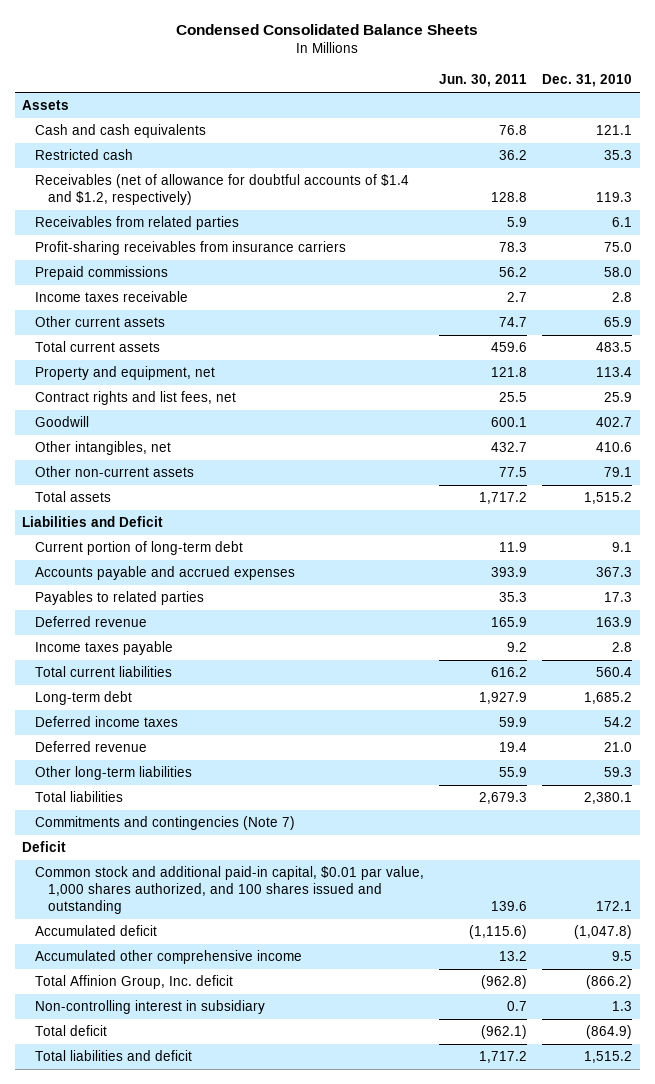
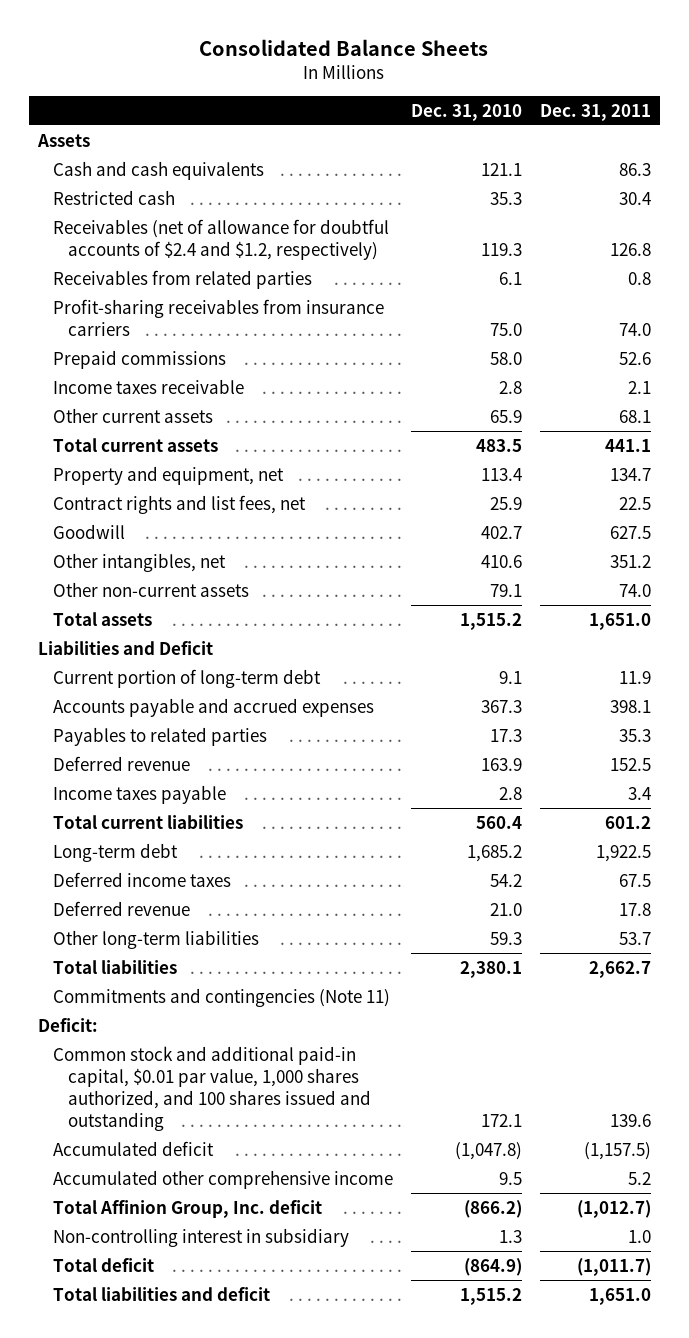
[176,24,479,36] Condensed Consolidated Balance Sheets -> [199,38,489,56] Consolidated Balance Sheets
[439,73,528,87] Jun. 30, 2011 -> none
none -> [539,103,651,121] Dec. 31, 2011
[35,174,410,206] Receivables (net of allowance for doubtful accounts of $1.4 and $1.2, respectively) -> [53,218,390,260] Receivables (net of allowance for doubtful accounts of $2.4 and $1.2, respectively)
[35,816,296,831] Commitments and contingencies (Note 7) -> [53,987,391,1007] Commitments and contingencies (Note 11)
[22,841,67,853] Deficit -> [38,1017,99,1032] Deficit:

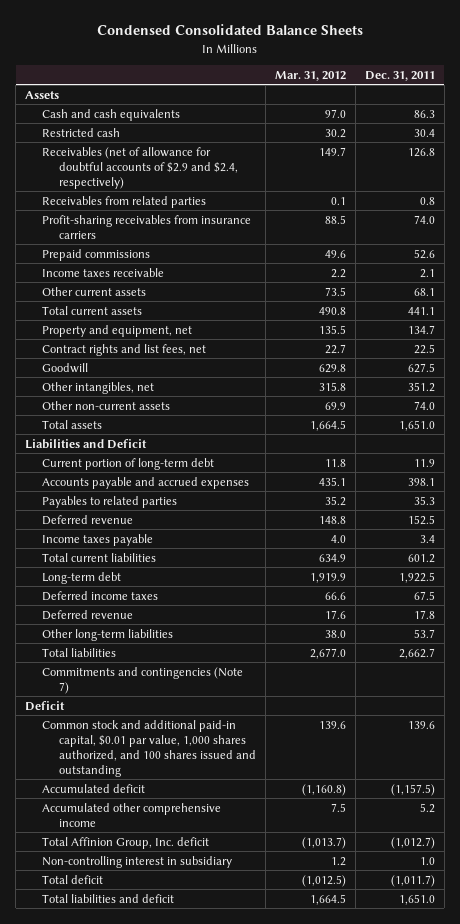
[199,38,489,56] Consolidated Balance Sheets -> [96,24,363,36] Condensed Consolidated Balance Sheets
[411,103,523,121] Dec. 31, 2010 -> none
none -> [274,70,346,81] Mar. 31, 2012
[53,218,390,260] Receivables (net of allowance for doubtful accounts of $2.4 and $1.2, respectively) -> [42,146,239,189] Receivables (net of allowance for doubtful accounts of $2.9 and $2.4, respectively)
[53,987,391,1007] Commitments and contingencies (Note 11) -> [42,666,244,694] Commitments and contingencies (Note 7)
[38,1017,99,1032] Deficit: -> [25,700,66,711] Deficit

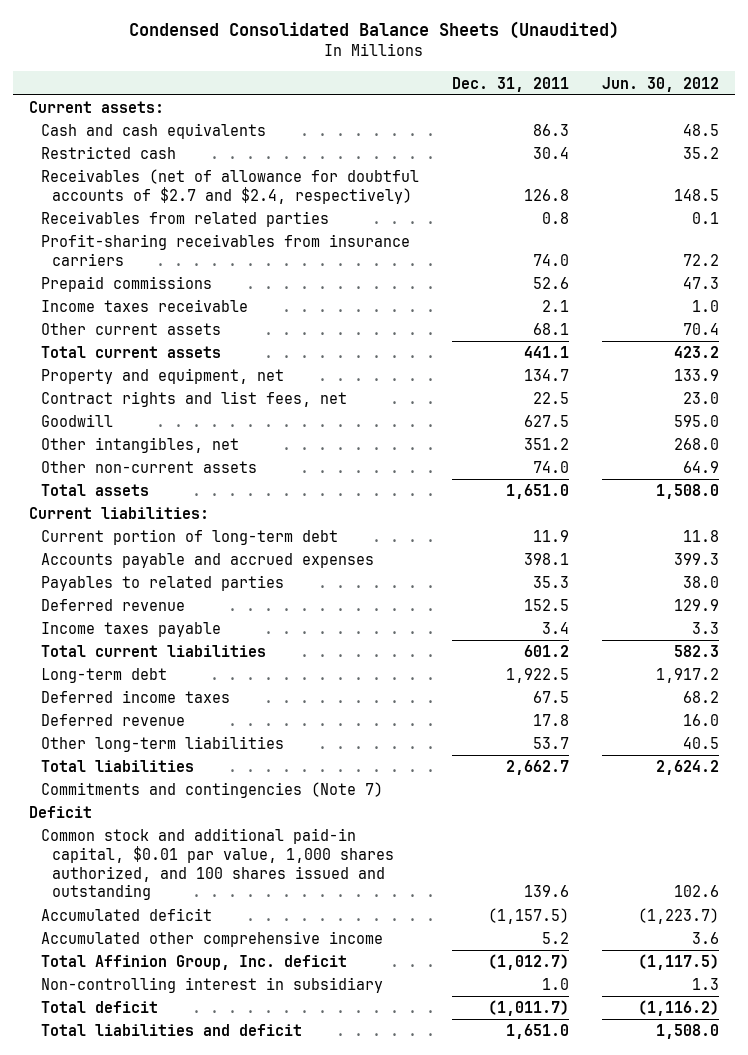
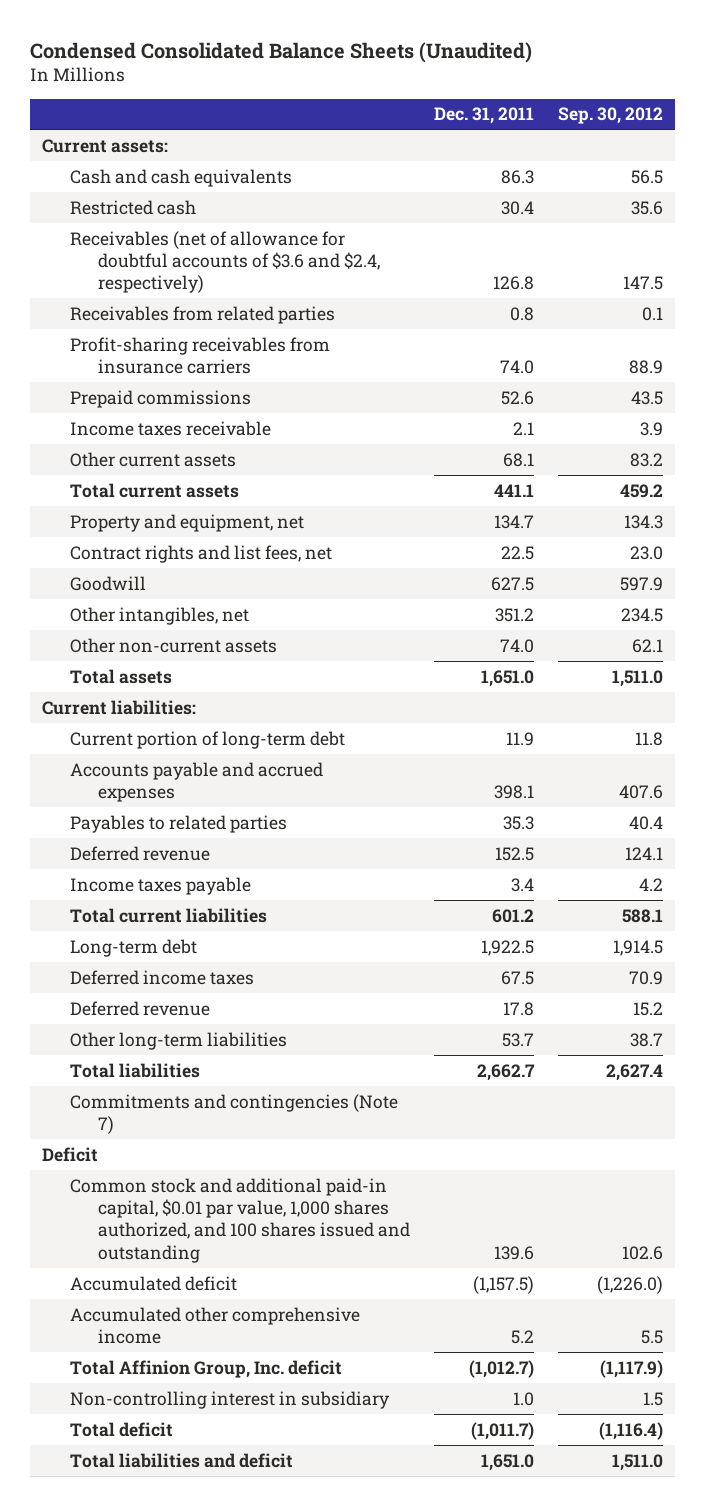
[601,76,719,92] Jun. 30, 2012 -> none
none -> [558,107,664,125] Sep. 30, 2012
[40,169,419,204] Receivables (net of allowance for doubtful accounts of $2.7 and $2.4, respectively) -> [70,230,381,294] Receivables (net of allowance for doubtful accounts of $3.6 and $2.4, respectively)

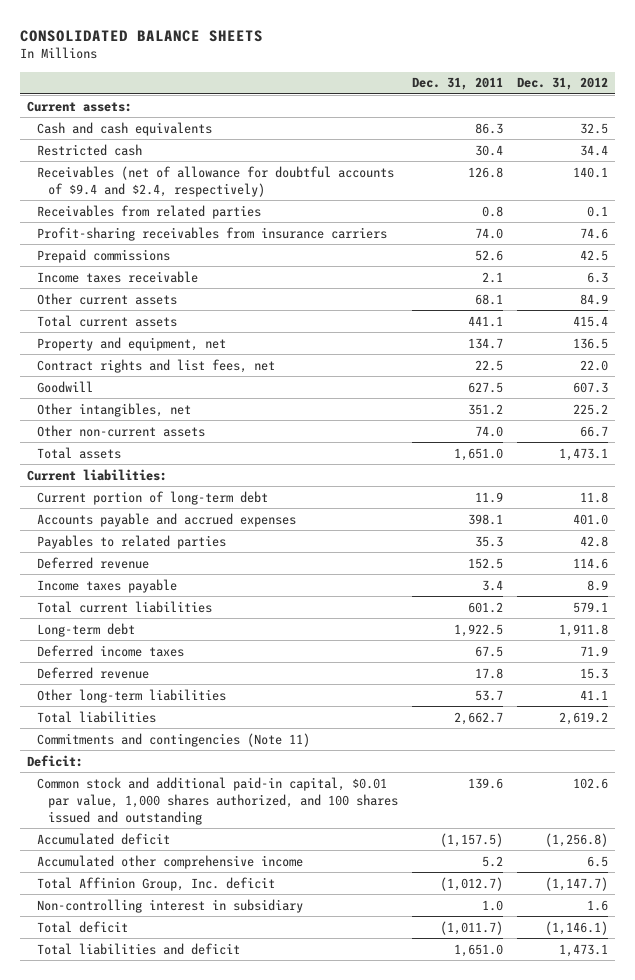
[30,41,533,63] Condensed Consolidated Balance Sheets (Unaudited) -> [20,29,264,42] CONSOLIDATED BALANCE SHEETS
[558,107,664,125] Sep. 30, 2012 -> none
none -> [516,77,608,91] Dec. 31, 2012
[70,230,381,294] Receivables (net of allowance for doubtful accounts of $3.6 and $2.4, respectively) -> [37,165,395,197] Receivables (net of allowance for doubtful accounts of $9.4 and $2.4, respectively)
[70,1093,399,1134] Commitments and contingencies (Note 7) -> [37,732,311,747] Commitments and contingencies (Note 11)
[42,1146,99,1162] Deficit -> [27,754,84,767] Deficit:

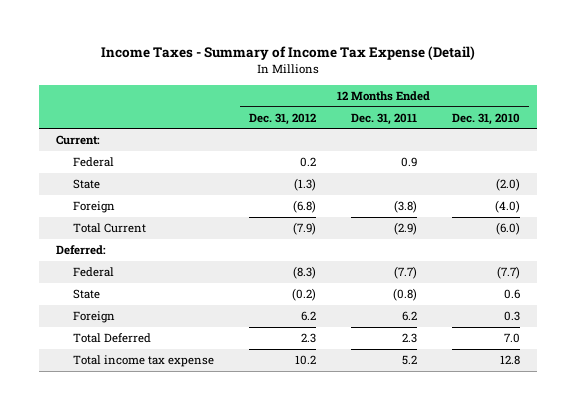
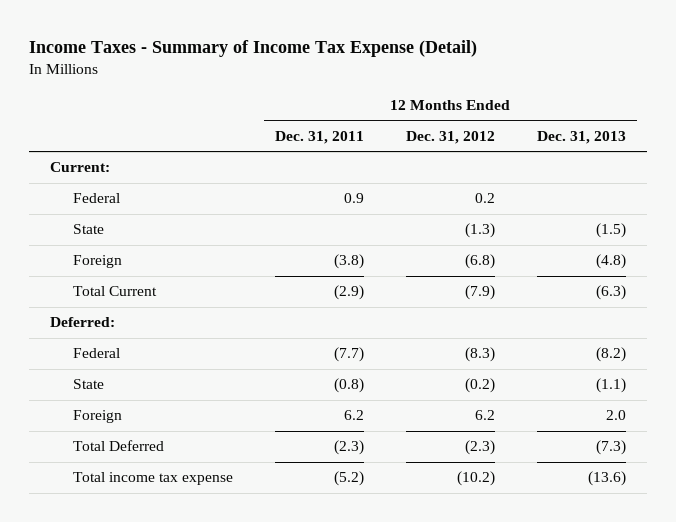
[451,112,520,125] Dec. 31, 2010 -> none
none -> [537,131,627,145] Dec. 31, 2013
[301,333,317,344] 2.3 -> [464,440,495,456] (2.3)
[401,333,417,344] 2.3 -> [333,440,364,456] (2.3)
[295,355,317,366] 10.2 -> [456,471,495,487] (10.2)
[401,355,417,366] 5.2 -> [333,471,364,487] (5.2)

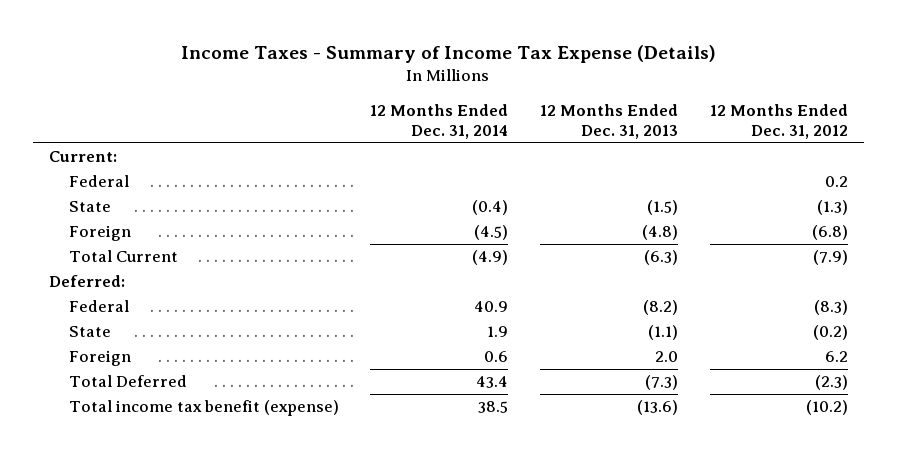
[29,40,478,58] Income Taxes - Summary of Income Tax Expense (Detail) -> [181,44,717,63] Income Taxes - Summary of Income Tax Expense (Details)
[274,131,364,145] Dec. 31, 2011 -> none
none -> [370,103,509,139] 12 Months Ended Dec. 31, 2014
[72,472,233,486] Total income tax expense -> [68,400,339,417] Total income tax benefit (expense)

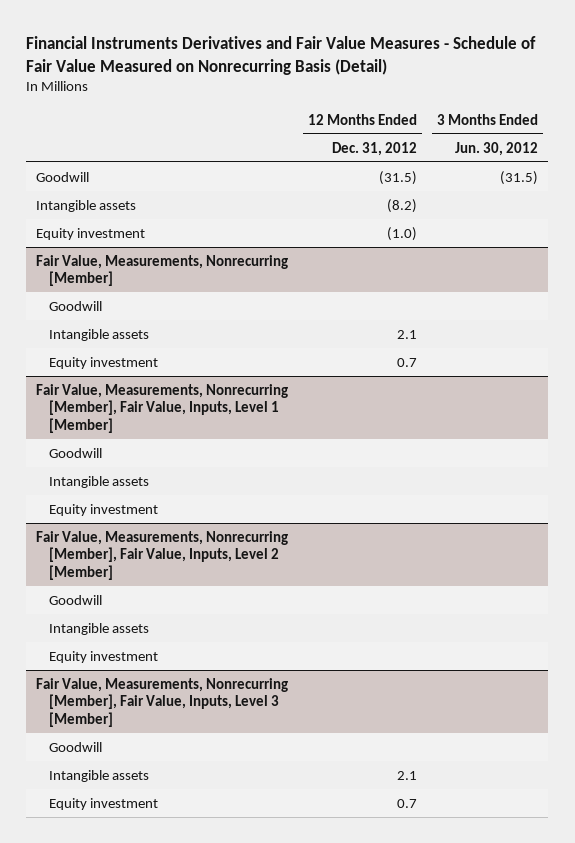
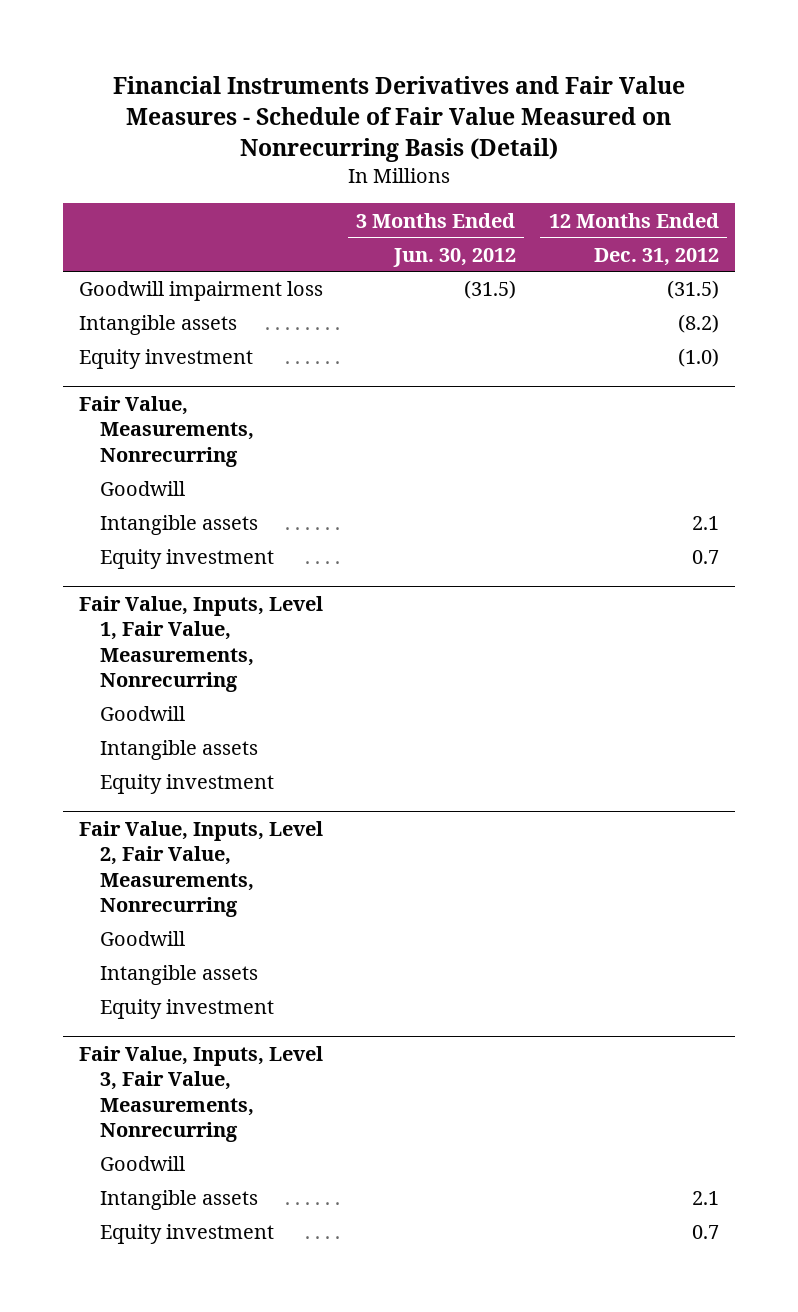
[36,171,90,182] Goodwill -> [79,281,324,302] Goodwill impairment loss
[36,254,289,287] Fair Value, Measurements, Nonrecurring [Member] -> [79,395,254,467] Fair Value, Measurements, Nonrecurring
[36,383,289,433] Fair Value, Measurements, Nonrecurring [Member], Fair Value, Inputs, Level 1 [Member] -> [79,595,324,693] Fair Value, Inputs, Level 1, Fair Value, Measurements, Nonrecurring
[36,530,289,580] Fair Value, Measurements, Nonrecurring [Member], Fair Value, Inputs, Level 2 [Member] -> [79,820,324,918] Fair Value, Inputs, Level 2, Fair Value, Measurements, Nonrecurring
[36,677,289,727] Fair Value, Measurements, Nonrecurring [Member], Fair Value, Inputs, Level 3 [Member] -> [79,1045,324,1143] Fair Value, Inputs, Level 3, Fair Value, Measurements, Nonrecurring

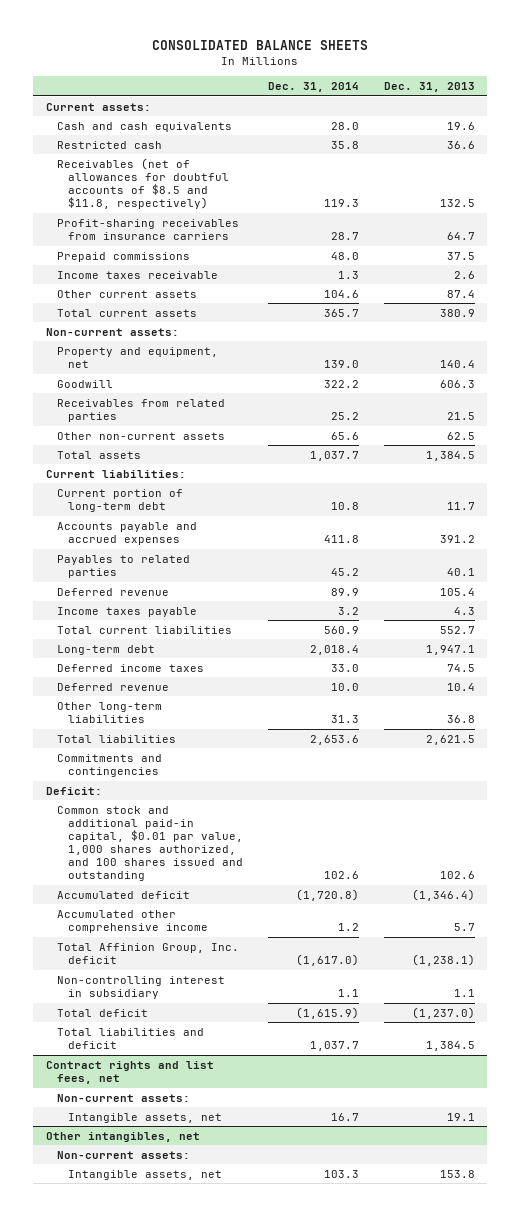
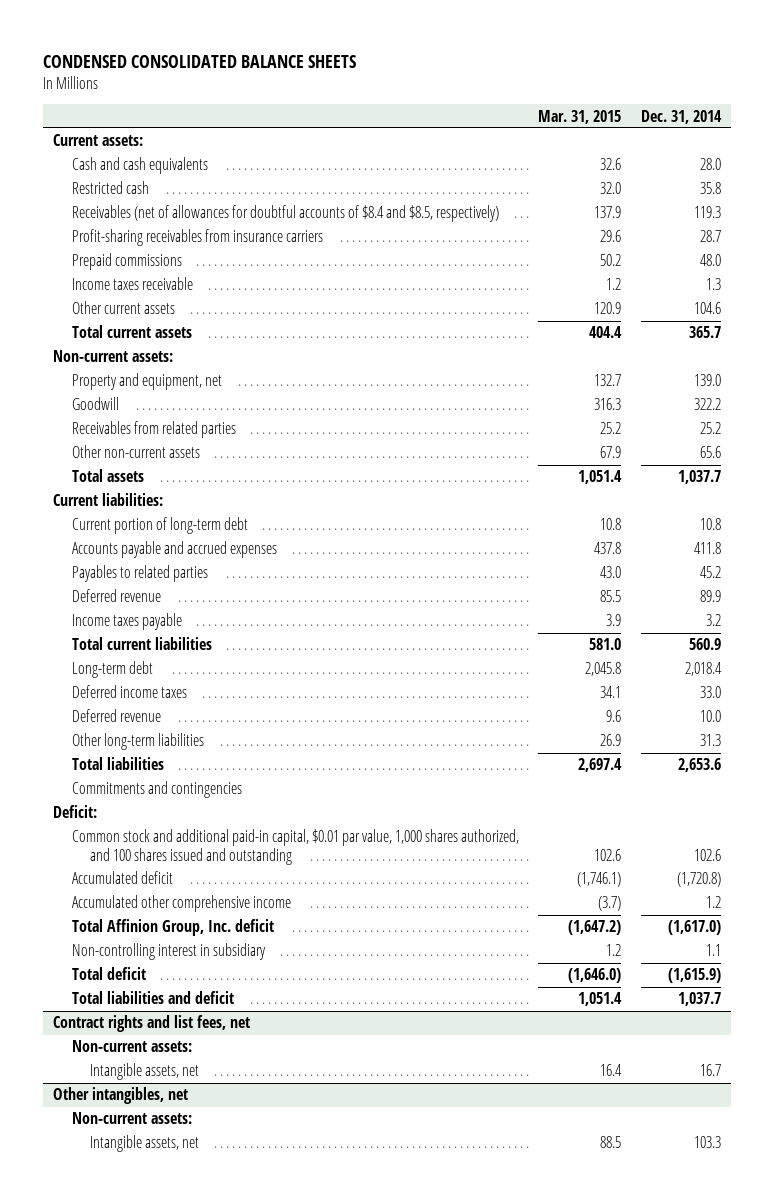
[152,40,369,51] CONSOLIDATED BALANCE SHEETS -> [43,54,357,68] CONDENSED CONSOLIDATED BALANCE SHEETS
[383,81,475,92] Dec. 31, 2013 -> none
none -> [538,109,622,124] Mar. 31, 2015
[56,157,229,210] Receivables (net of allowances for doubtful accounts of $8.5 and $11.8, respectively) -> [71,205,499,223] Receivables (net of allowances for doubtful accounts of $8.4 and $8.5, respectively)

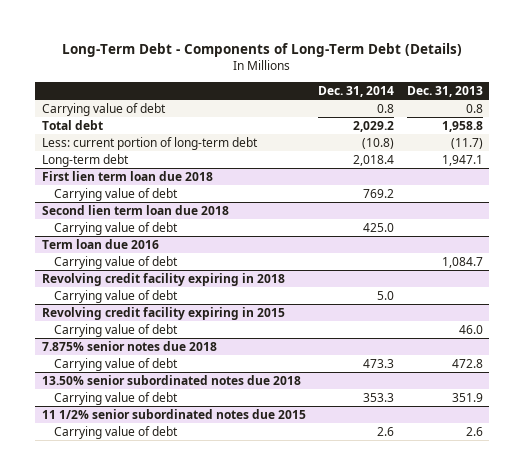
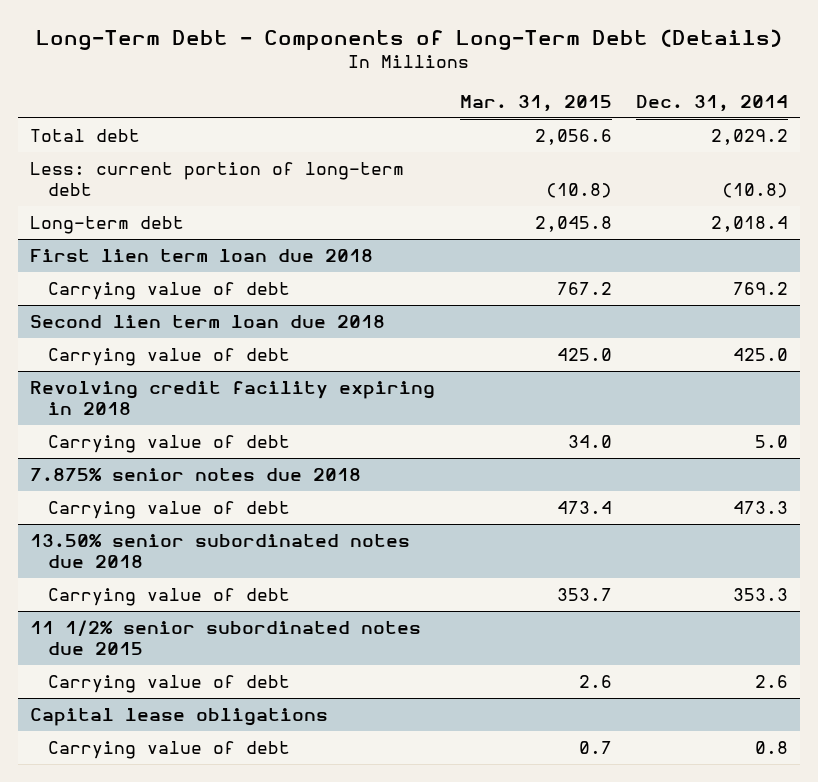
[407,85,484,97] Dec. 31, 2013 -> none
none -> [459,95,612,113] Mar. 31, 2015
[41,103,166,117] Carrying value of debt -> none
[41,239,159,250] Term loan due 2016 -> none
[53,256,178,270] Carrying value of debt -> none
[41,307,285,321] Revolving credit facility expiring in 2015 -> none
[53,324,178,338] Carrying value of debt -> none
none -> [30,707,329,726] Capital lease obligations
none -> [48,740,291,759] Carrying value of debt

